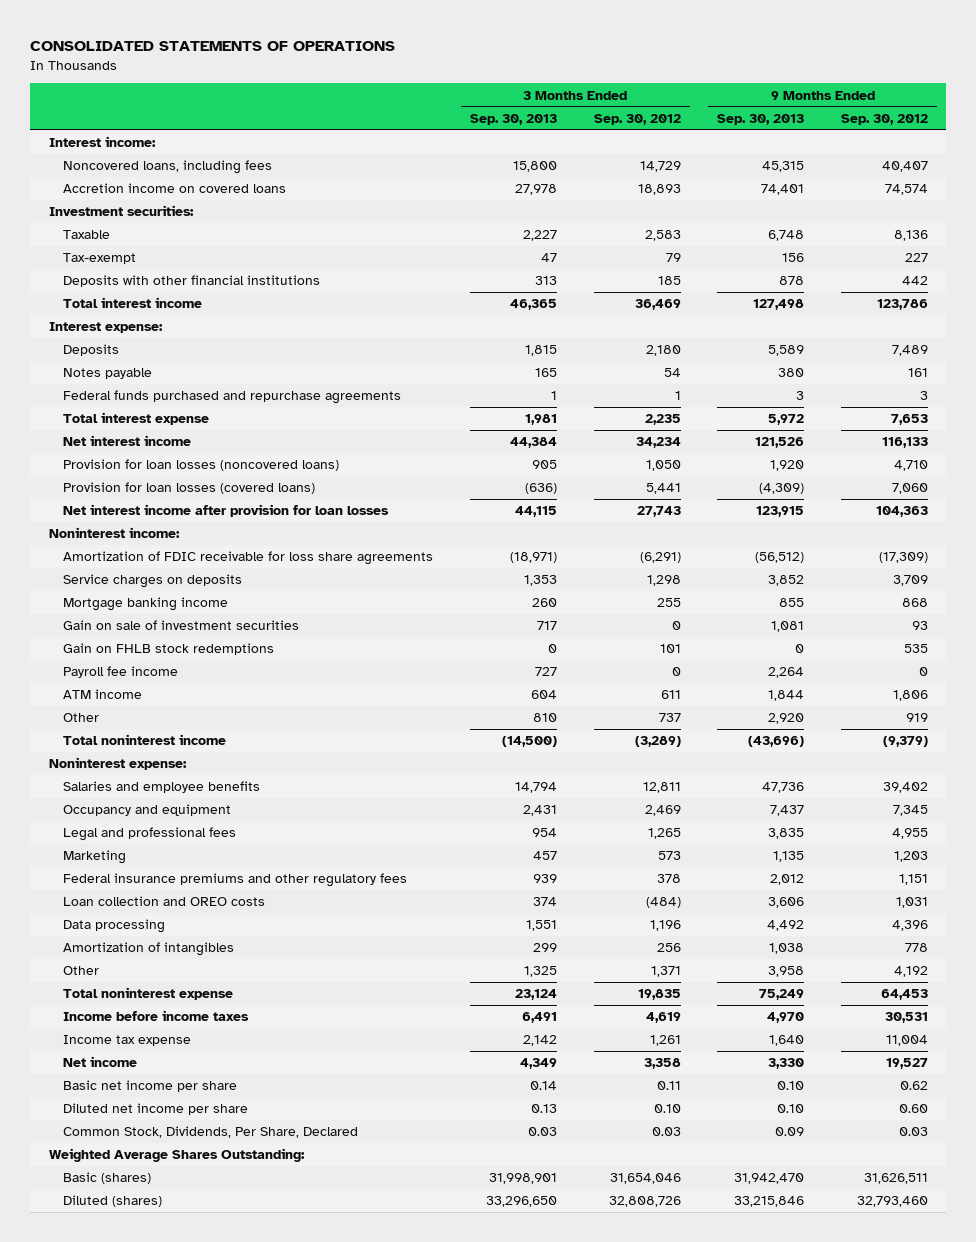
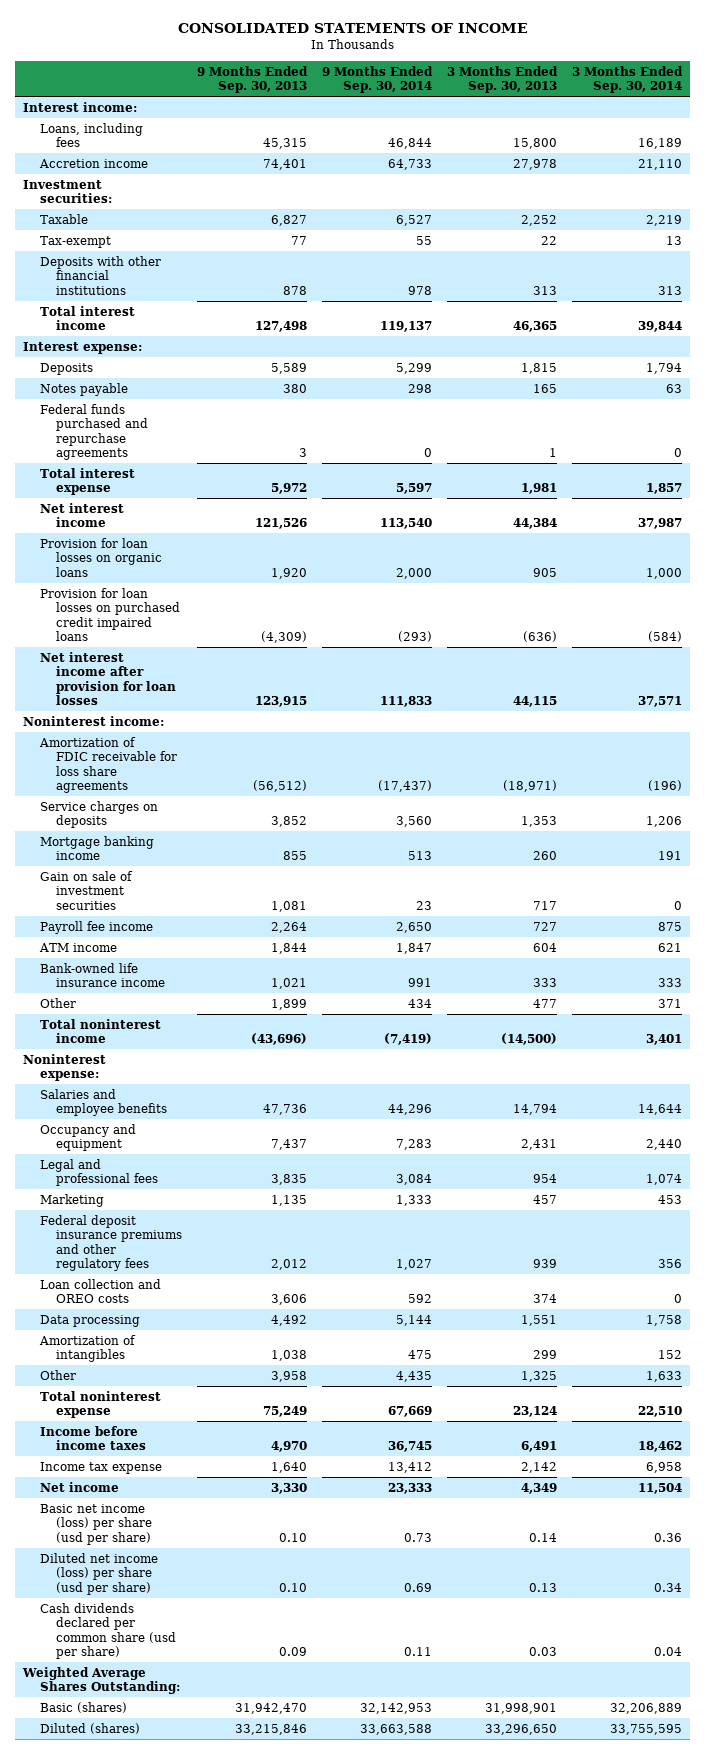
[30,41,396,52] CONSOLIDATED STATEMENTS OF OPERATIONS -> [177,23,528,34] CONSOLIDATED STATEMENTS OF INCOME
[593,113,681,125] Sep. 30, 2012 -> none
[840,113,928,125] Sep. 30, 2012 -> none
none -> [322,65,434,94] 9 Months Ended Sep. 30, 2014
none -> [572,65,684,94] 3 Months Ended Sep. 30, 2014
[63,160,273,175] Noncovered loans, including fees -> [39,122,143,148] Loans, including fees
[63,183,287,194] Accretion income on covered loans -> [38,158,148,168] Accretion income
[523,230,558,242] 2,227 -> [521,214,558,226] 2,252
[768,230,805,242] 6,748 -> [271,214,308,226] 6,827
[541,253,558,263] 47 -> [541,235,558,245] 22
[782,253,805,263] 156 -> [291,235,308,245] 77
[63,459,340,472] Provision for loan losses (noncovered loans) -> [39,537,163,577] Provision for loan losses on organic loans
[63,482,316,495] Provision for loan losses (covered loans) -> [39,587,181,642] Provision for loan losses on purchased credit impaired loans
[63,643,275,656] Gain on FHLB stock redemptions -> none
none -> [39,962,166,988] Bank-owned life insurance income
[533,713,558,723] 810 -> [533,998,558,1008] 477
[768,713,805,725] 2,920 -> [271,998,308,1010] 1,899
[63,873,408,888] Federal insurance premiums and other regulatory fees -> [39,1214,183,1272] Federal deposit insurance premiums and other regulatory fees
[63,1080,238,1093] Basic net income per share -> [39,1503,153,1545] Basic net income (loss) per share (usd per share)
[63,1103,249,1116] Diluted net income per share -> [39,1552,158,1595] Diluted net income (loss) per share (usd per share)
[63,1126,359,1139] Common Stock, Dividends, Per Share, Declared -> [39,1602,177,1660] Cash dividends declared per common share (usd per share)

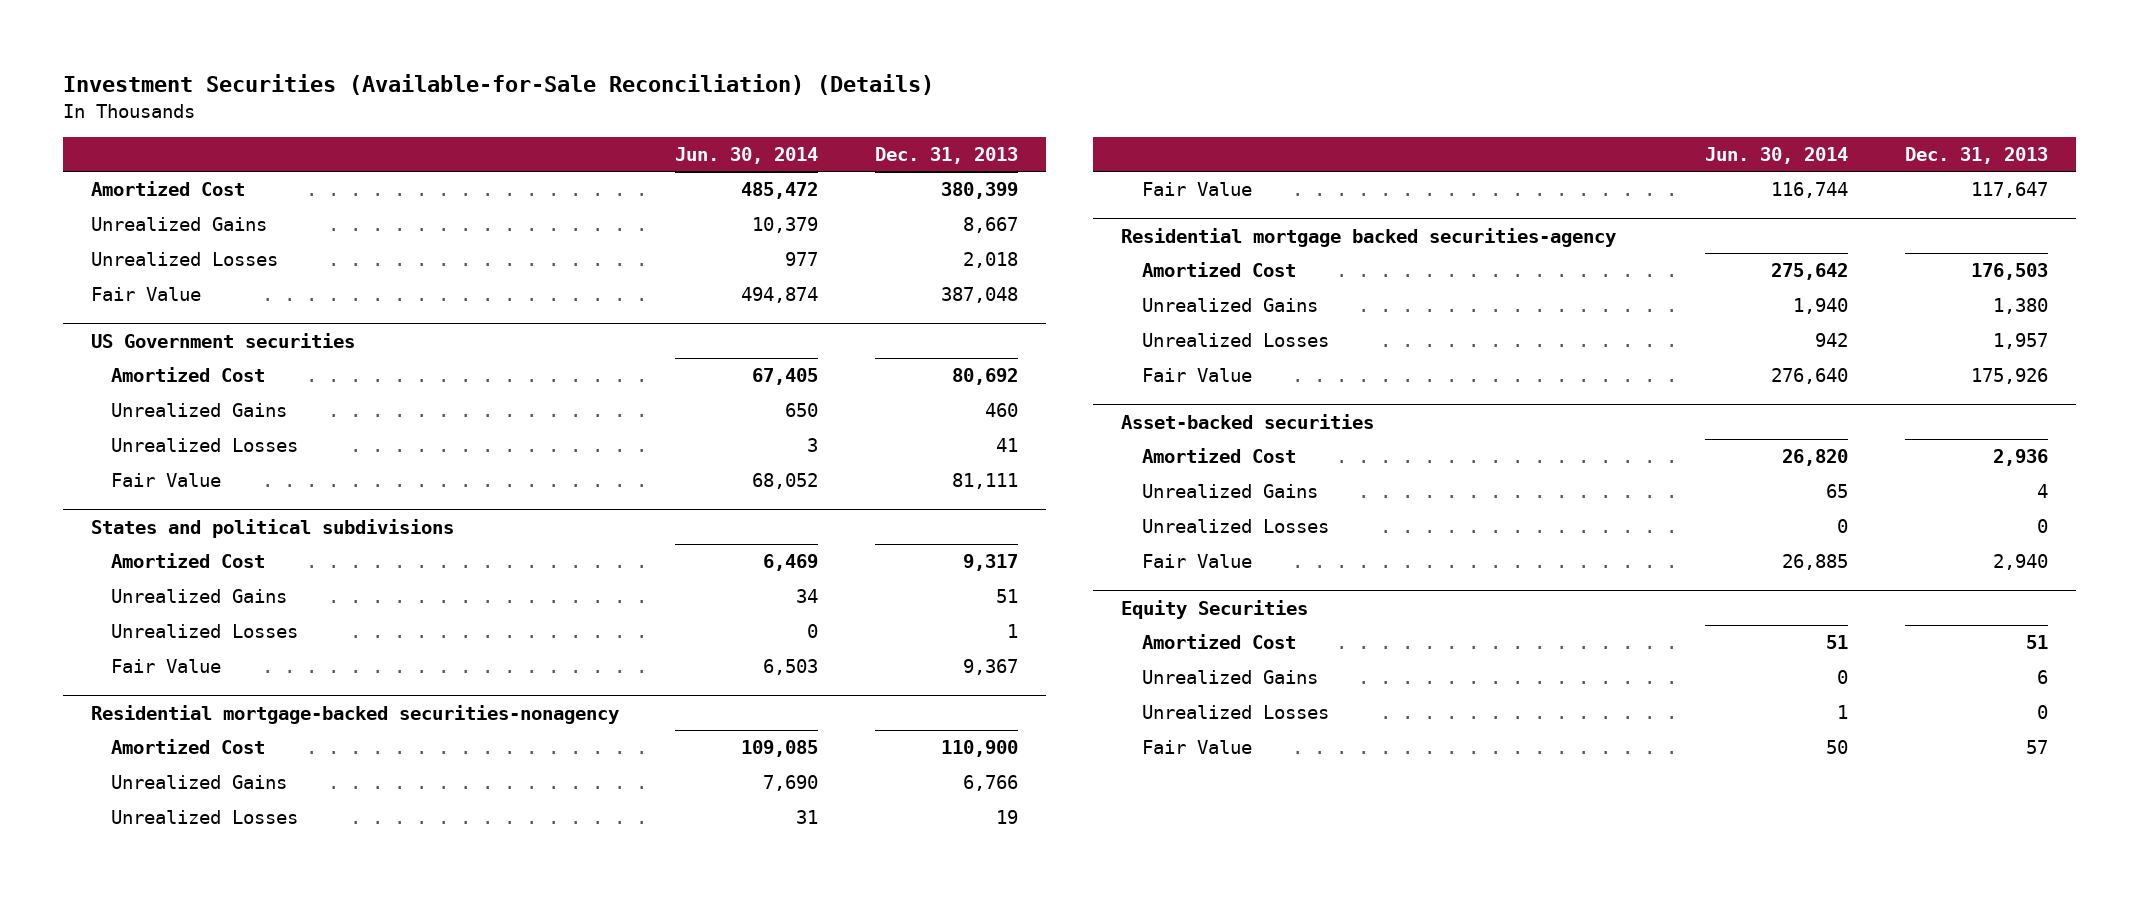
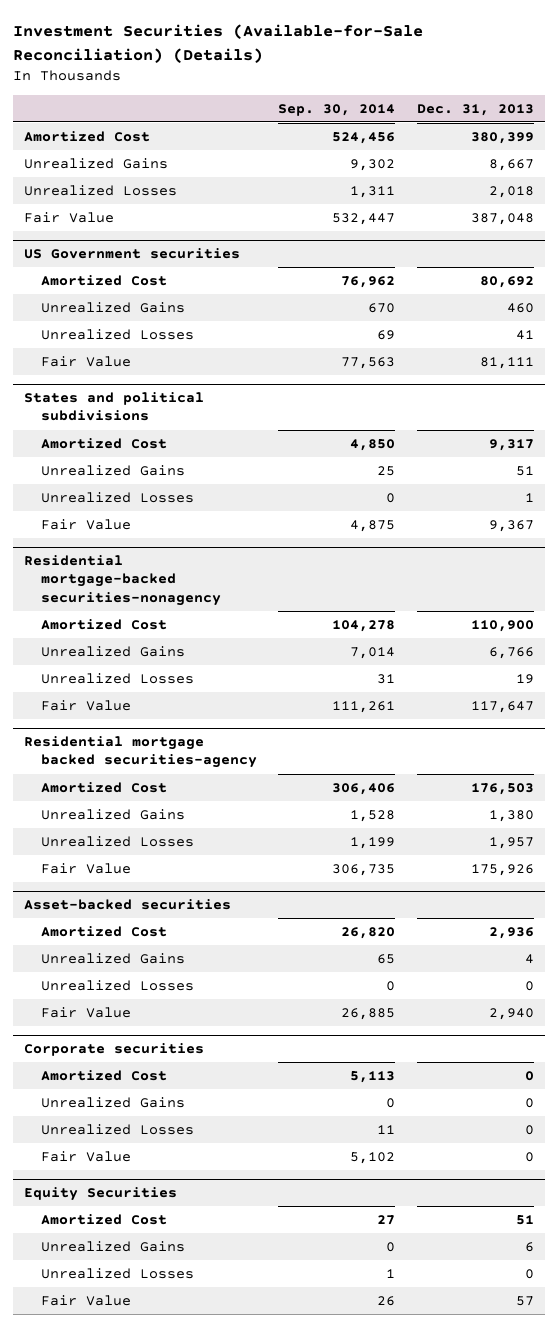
[675,146,819,164] Jun. 30, 2014 -> none
none -> [278,103,396,116] Sep. 30, 2014
none -> [24,1043,205,1057] Corporate securities
none -> [40,1069,167,1081] Amortized Cost
none -> [40,1096,185,1108] Unrealized Gains
none -> [40,1123,194,1135] Unrealized Losses
none -> [40,1150,131,1162] Fair Value

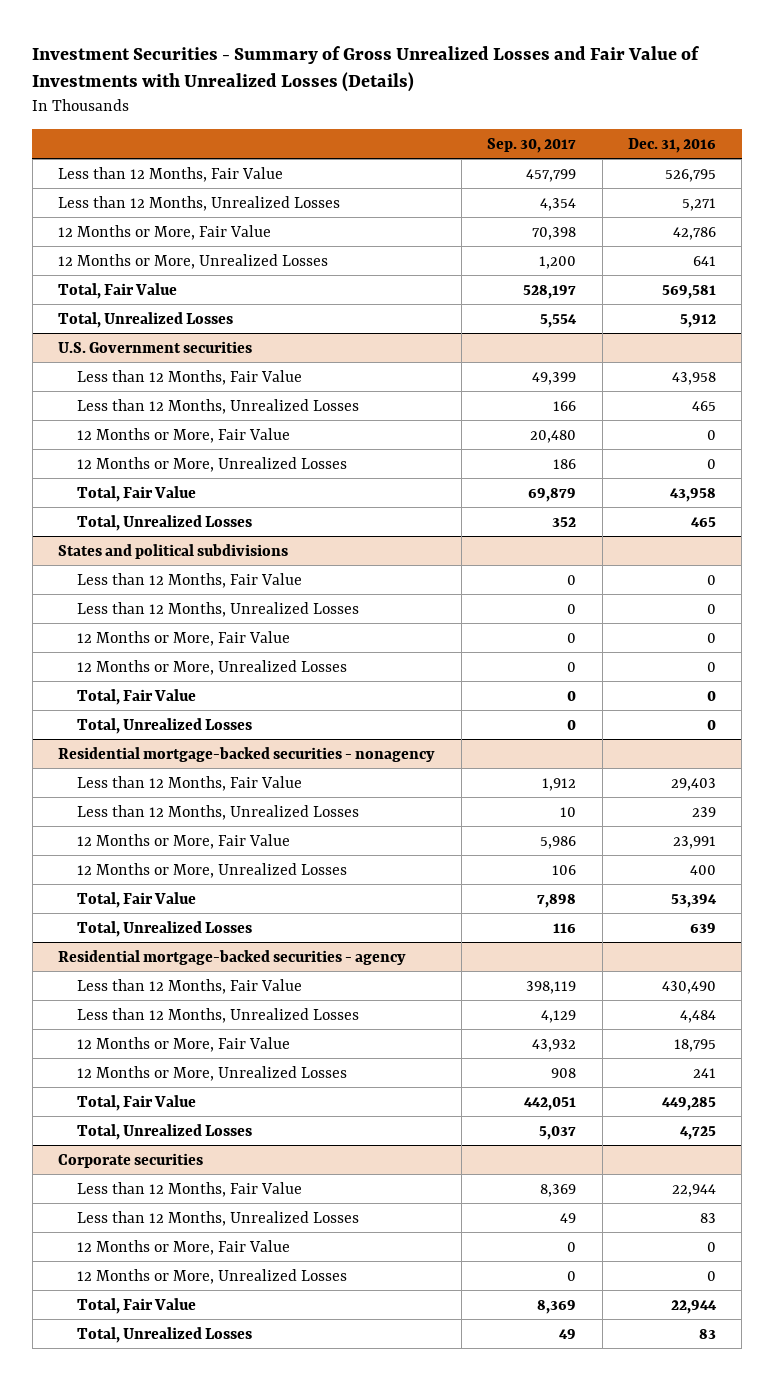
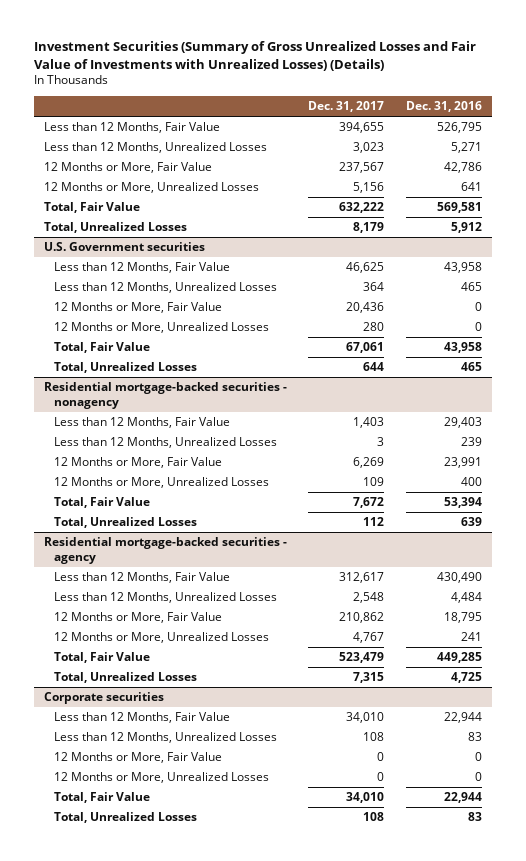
[32,45,701,93] Investment Securities - Summary of Gross Unrealized Losses and Fair Value of Investments with Unrealized Losses (Details) -> [33,41,476,72] Investment Securities (Summary of Gross Unrealized Losses and Fair Value of Investments with Unrealized Losses) (Details)
[487,137,577,153] Sep. 30, 2017 -> none
none -> [308,101,385,113] Dec. 31, 2017
[58,543,289,559] States and political subdivisions -> none
[76,572,302,588] Less than 12 Months, Fair Value -> none
[76,601,359,617] Less than 12 Months, Unrealized Losses -> none
[76,630,290,646] 12 Months or More, Fair Value -> none
[76,659,347,675] 12 Months or More, Unrealized Losses -> none
[76,688,196,705] Total, Fair Value -> none
[76,717,252,734] Total, Unrealized Losses -> none

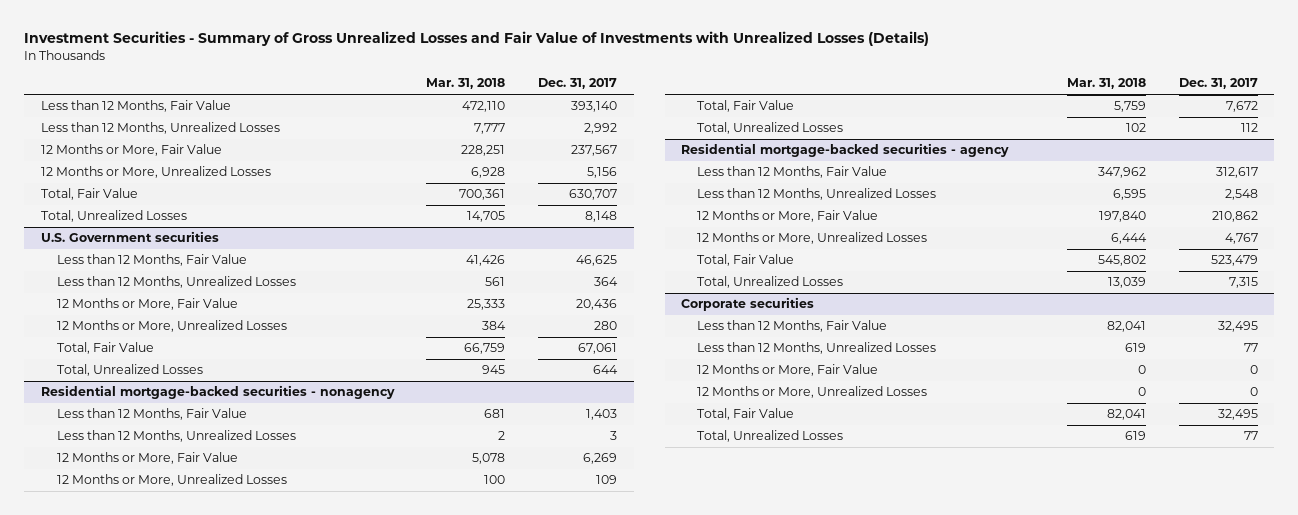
[33,41,476,72] Investment Securities (Summary of Gross Unrealized Losses and Fair Value of Investments with Unrealized Losses) (Details) -> [24,31,930,47] Investment Securities - Summary of Gross Unrealized Losses and Fair Value of Investments with Unrealized Losses (Details)
[405,101,482,113] Dec. 31, 2016 -> none
none -> [426,78,506,90] Mar. 31, 2018
[339,122,385,134] 394,655 -> [571,101,618,113] 393,140
[353,142,385,154] 3,023 -> [584,123,618,135] 2,992
[339,202,385,214] 632,222 -> [569,189,618,201] 630,707
[353,222,385,234] 8,179 -> [585,211,618,223] 8,148
[346,712,385,724] 34,010 -> [1217,321,1258,333] 32,495
[363,732,385,742] 108 -> [1243,343,1258,353] 77
[346,792,385,804] 34,010 -> [1217,409,1258,421] 32,495
[363,812,385,822] 108 -> [1243,431,1258,441] 77

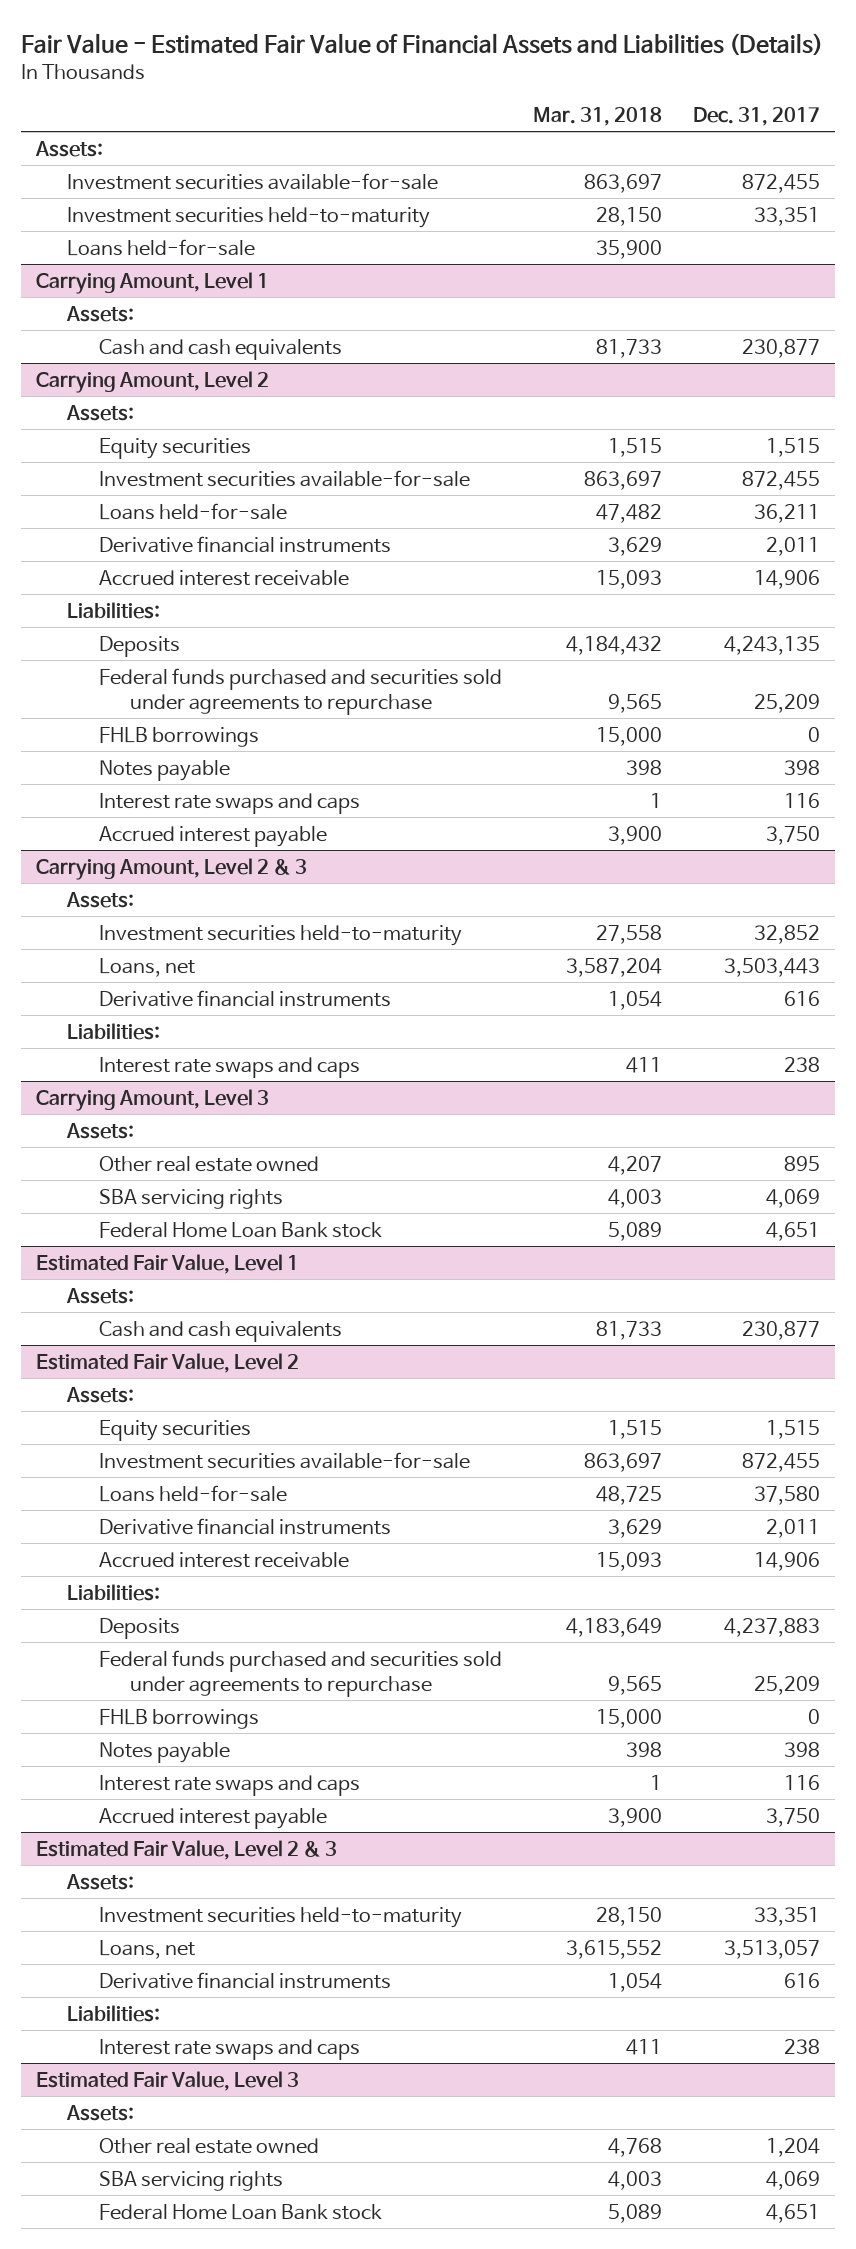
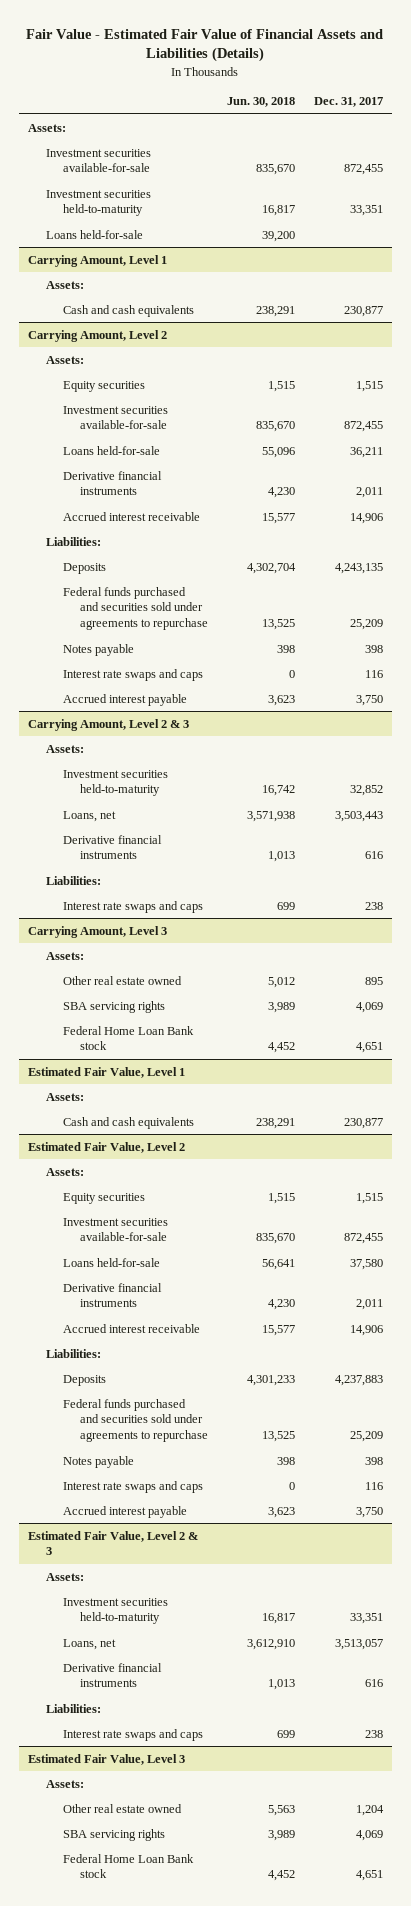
[532,107,662,127] Mar. 31, 2018 -> none
none -> [226,97,295,108] Jun. 30, 2018
[98,726,259,747] FHLB borrowings -> none
[98,1708,259,1729] FHLB borrowings -> none

